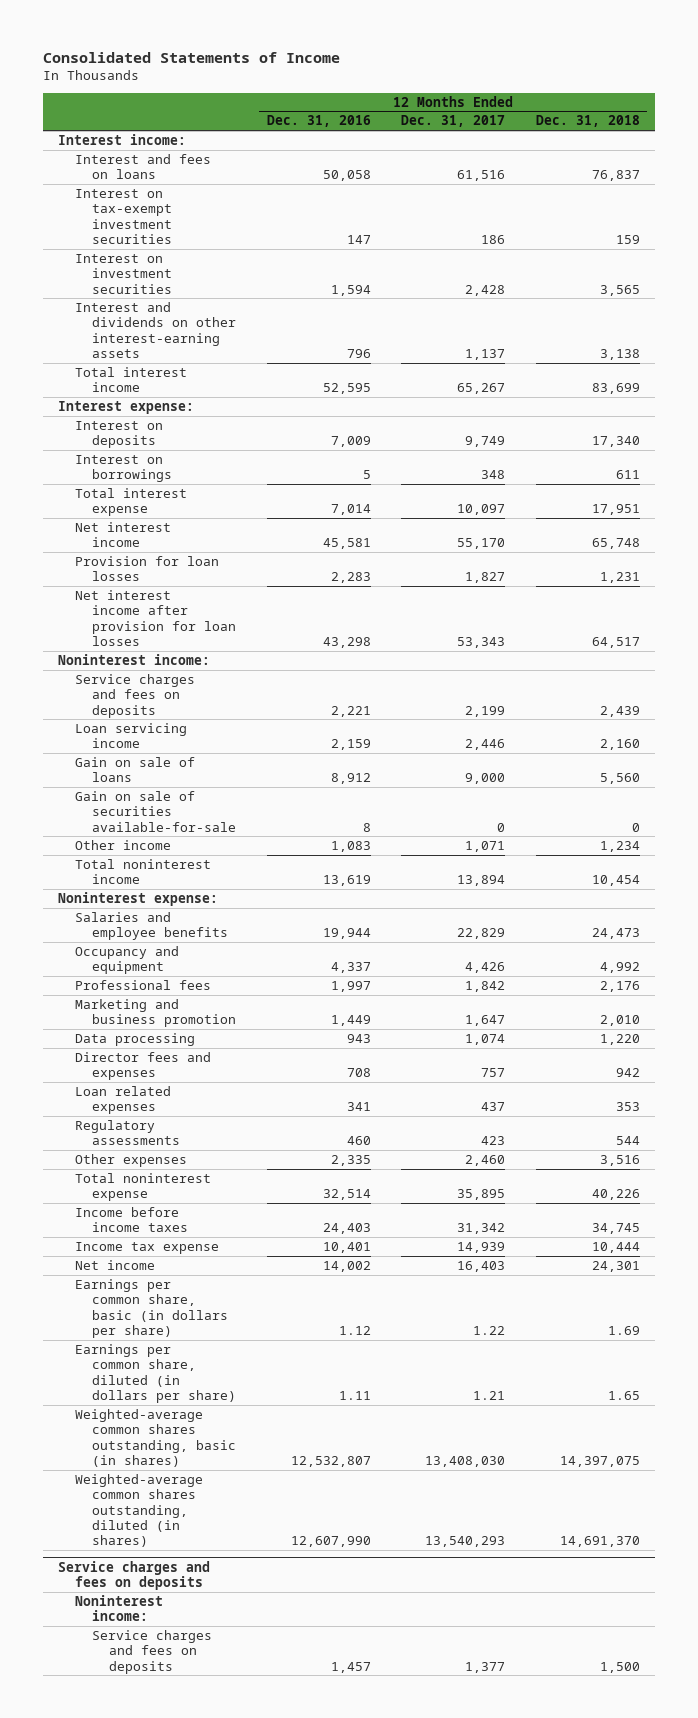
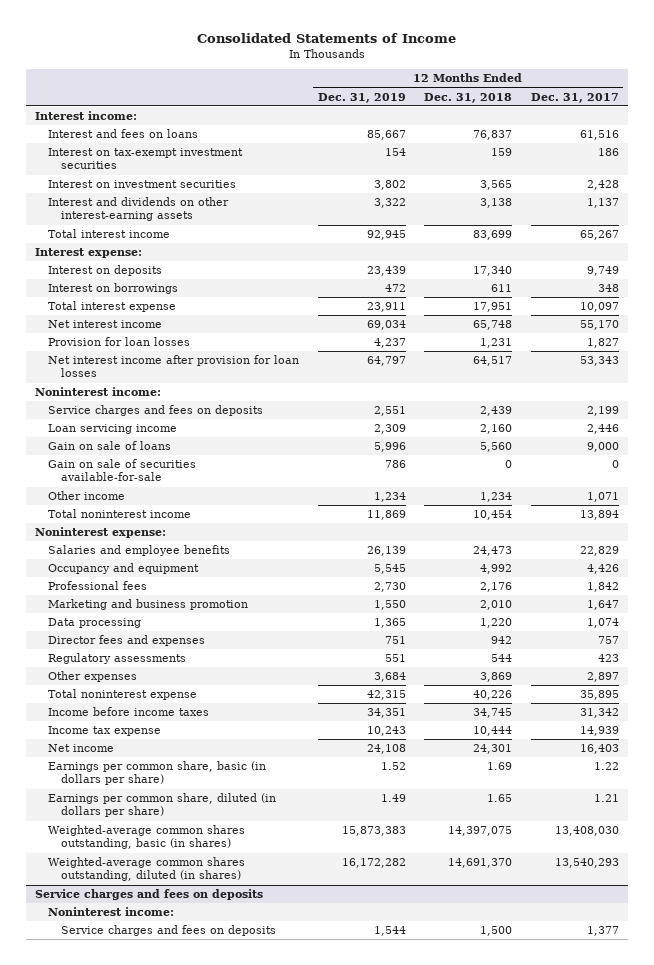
[266,115,371,128] Dec. 31, 2016 -> none
none -> [317,92,406,103] Dec. 31, 2019
[75,1085,172,1115] Loan related expenses -> none
[465,1154,506,1166] 2,460 -> [586,672,619,683] 2,897
[599,1154,640,1166] 3,516 -> [480,672,513,683] 3,869

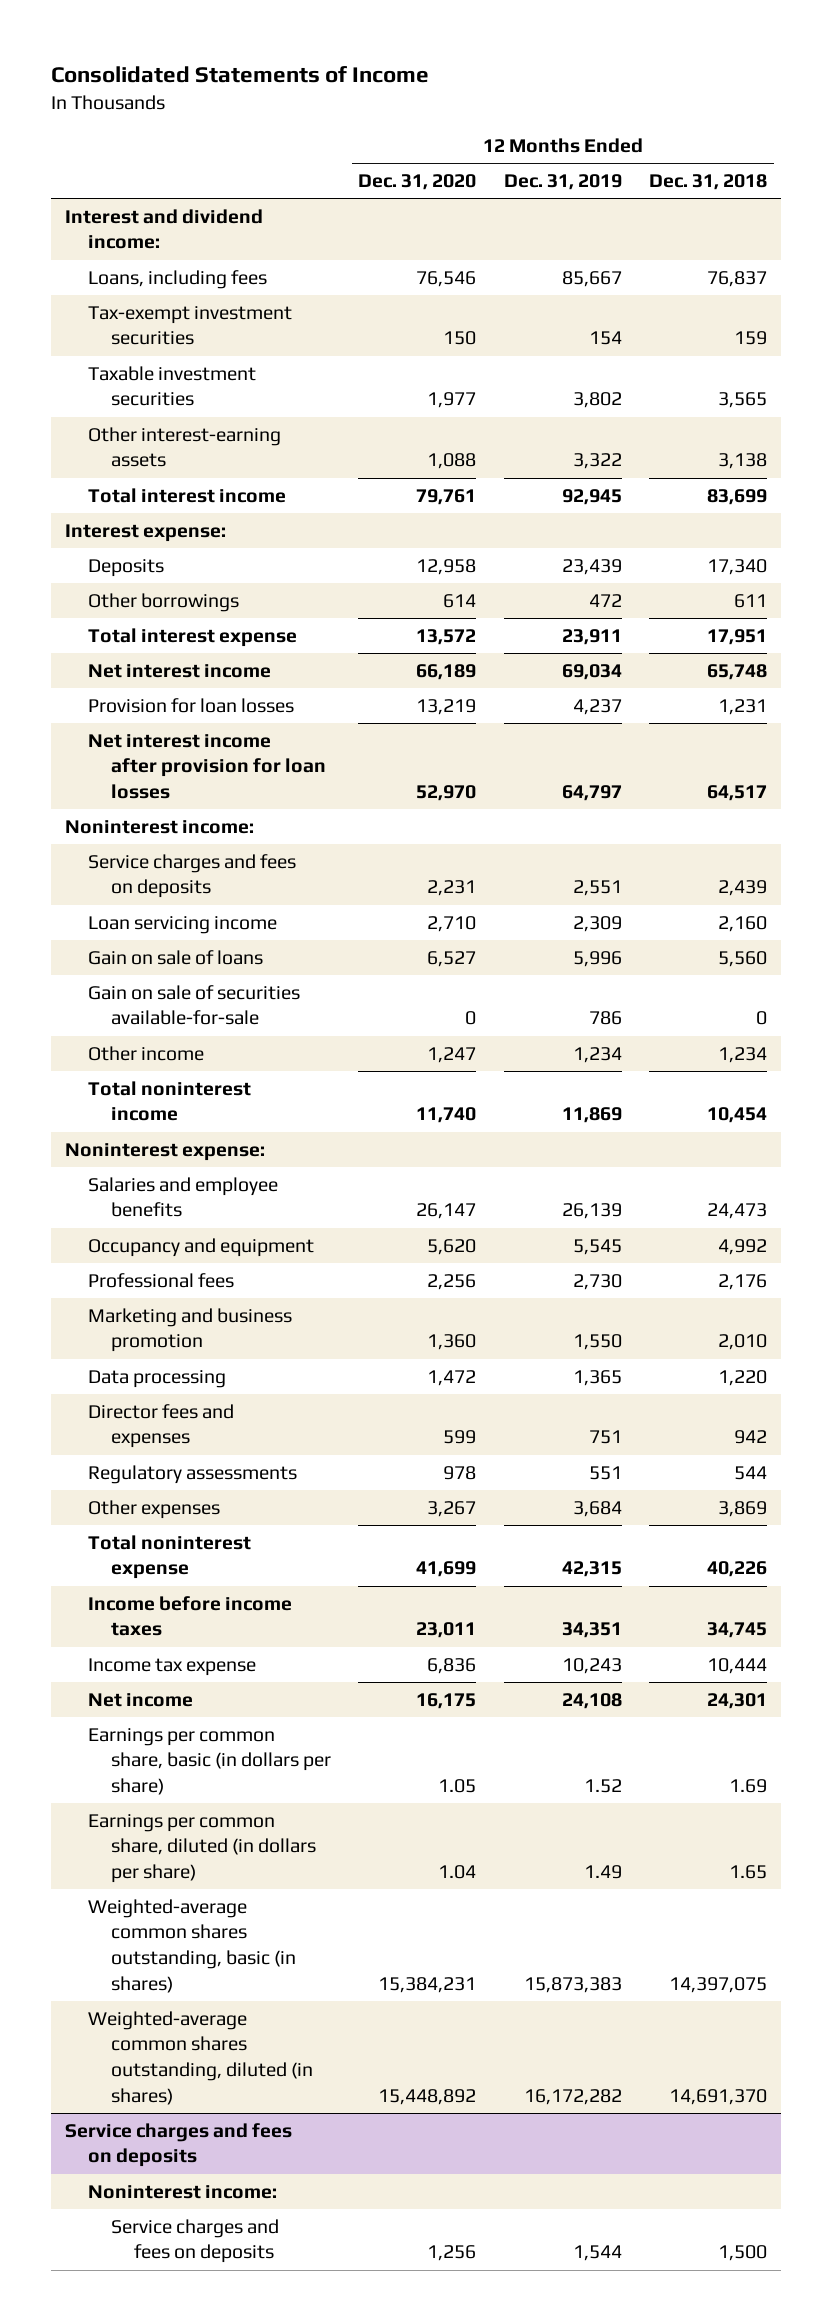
[530,92,619,103] Dec. 31, 2017 -> none
none -> [358,174,477,191] Dec. 31, 2020
[35,111,138,121] Interest income: -> [65,208,264,250] Interest and dividend income:
[48,129,199,139] Interest and fees on loans -> [88,269,268,289] Loans, including fees
[48,148,244,170] Interest on tax-exempt investment securities -> [88,305,293,346] Tax-exempt investment securities
[48,180,237,189] Interest on investment securities -> [88,365,257,407] Taxable investment securities
[48,197,230,222] Interest and dividends on other interest-earning assets -> [88,426,282,468] Other interest-earning assets
[48,265,163,277] Interest on deposits -> [88,558,165,577] Deposits
[48,283,179,295] Interest on borrowings -> [88,592,240,612] Other borrowings

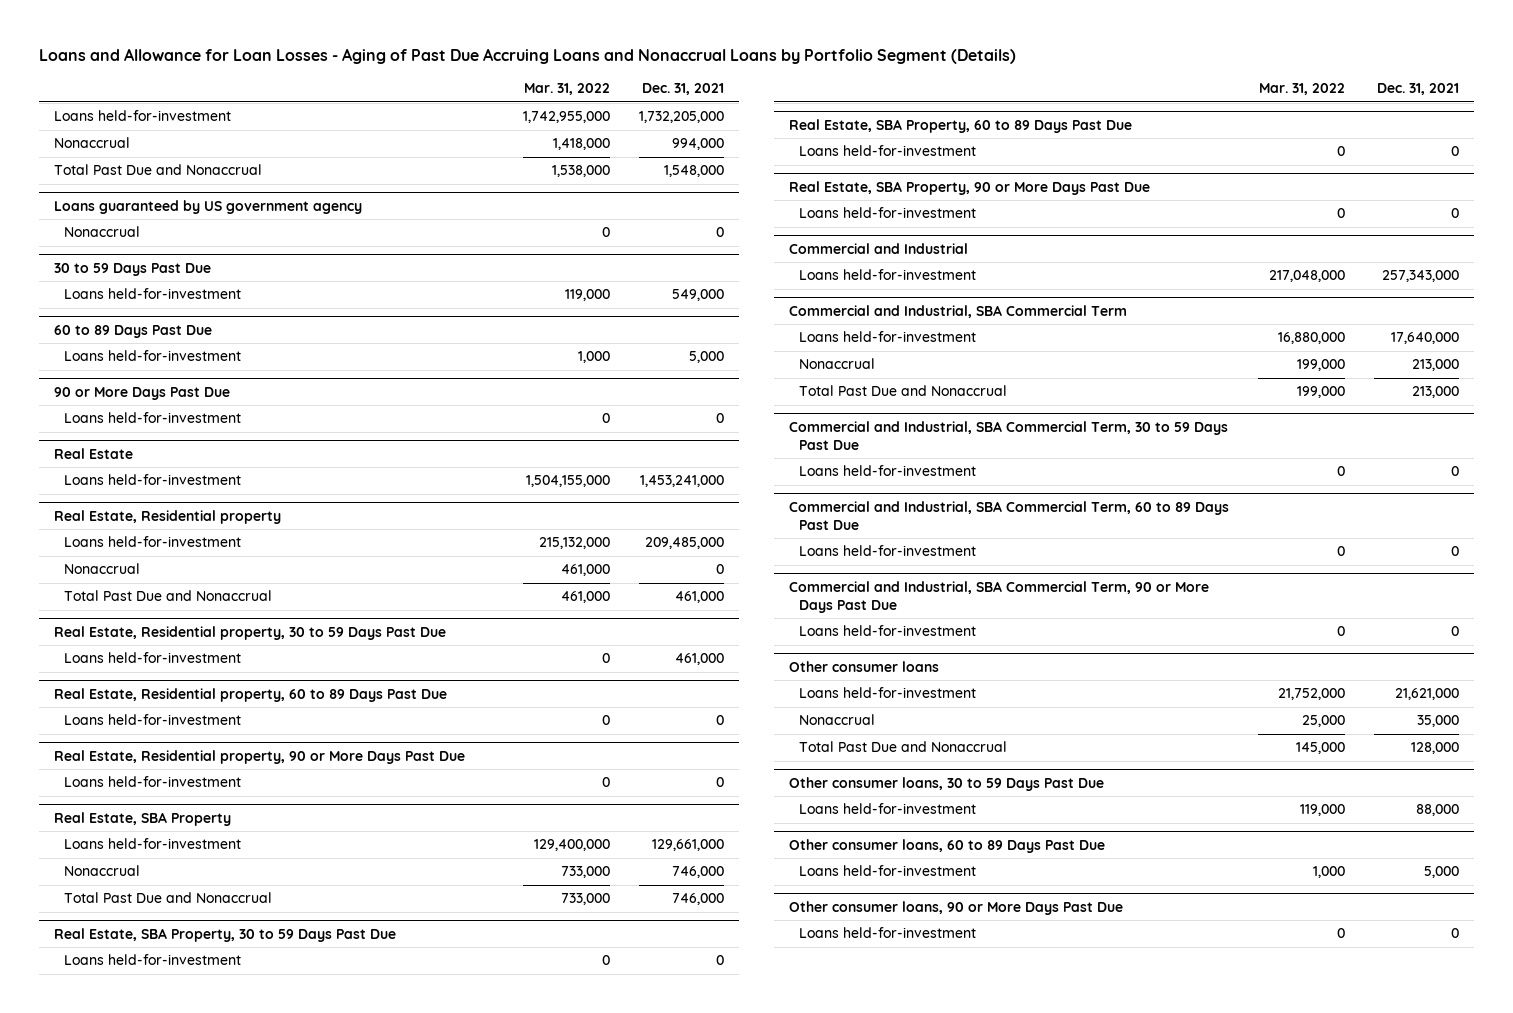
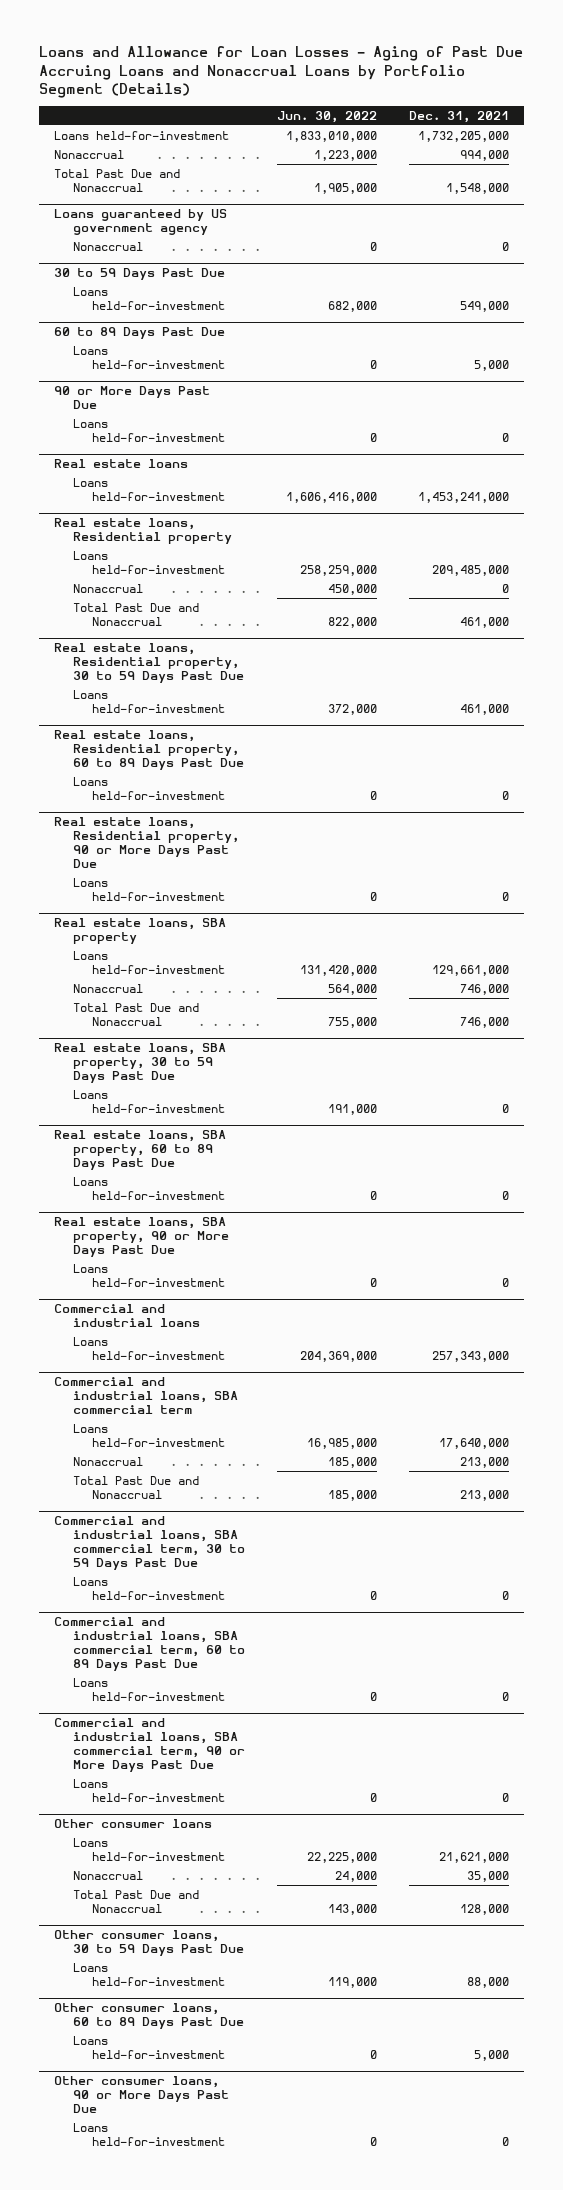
[524,83,611,96] Mar. 31, 2022 -> none
none -> [276,110,377,123] Jun. 30, 2022
[53,448,133,460] Real Estate -> [54,459,189,469] Real estate loans
[53,510,281,525] Real Estate, Residential property -> [54,518,233,545] Real estate loans, Residential property
[53,626,446,641] Real Estate, Residential property, 30 to 59 Days Past Due -> [54,643,245,684] Real estate loans, Residential property, 30 to 59 Days Past Due
[53,688,447,703] Real Estate, Residential property, 60 to 89 Days Past Due -> [54,730,245,771] Real estate loans, Residential property, 60 to 89 Days Past Due
[53,750,465,765] Real Estate, Residential property, 90 or More Days Past Due -> [54,817,240,869] Real estate loans, Residential property, 90 or More Days Past Due
[53,812,231,827] Real Estate, SBA Property -> [54,918,227,945] Real estate loans, SBA property
[53,928,396,943] Real Estate, SBA Property, 30 to 59 Days Past Due -> [54,1043,227,1084] Real estate loans, SBA property, 30 to 59 Days Past Due
[788,119,1132,134] Real Estate, SBA Property, 60 to 89 Days Past Due -> [54,1130,227,1171] Real estate loans, SBA property, 60 to 89 Days Past Due
[788,181,1150,196] Real Estate, SBA Property, 90 or More Days Past Due -> [54,1217,230,1258] Real estate loans, SBA property, 90 or More Days Past Due
[788,243,968,255] Commercial and Industrial -> [54,1304,201,1328] Commercial and industrial loans
[788,305,1127,319] Commercial and Industrial, SBA Commercial Term -> [54,1377,239,1415] Commercial and industrial loans, SBA commercial term
[788,421,1228,450] Commercial and Industrial, SBA Commercial Term, 30 to 59 Days Past Due -> [54,1516,246,1571] Commercial and industrial loans, SBA commercial term, 30 to 59 Days Past Due
[788,501,1229,530] Commercial and Industrial, SBA Commercial Term, 60 to 89 Days Past Due -> [54,1617,246,1672] Commercial and industrial loans, SBA commercial term, 60 to 89 Days Past Due
[788,581,1209,613] Commercial and Industrial, SBA Commercial Term, 90 or More Days Past Due -> [54,1718,246,1773] Commercial and industrial loans, SBA commercial term, 90 or More Days Past Due

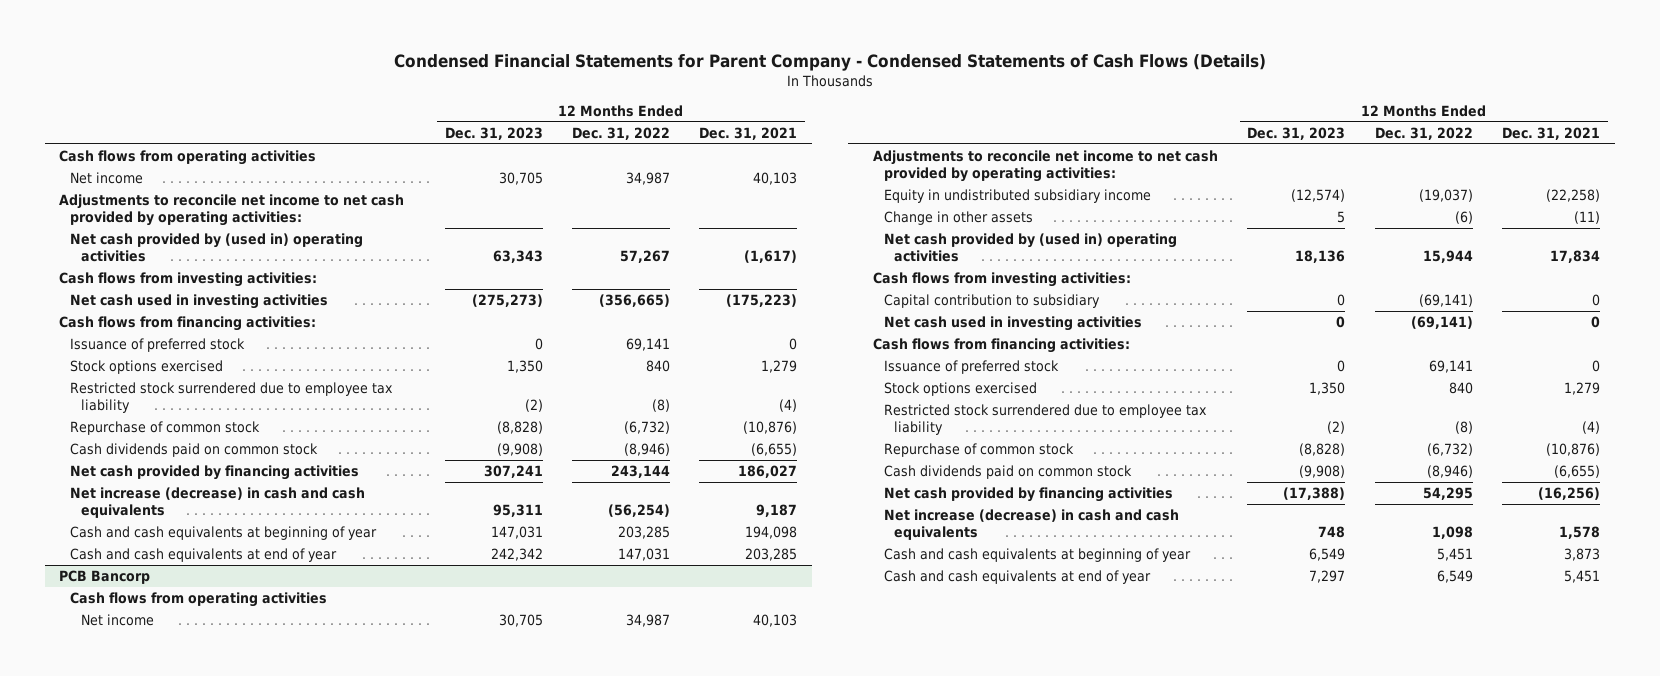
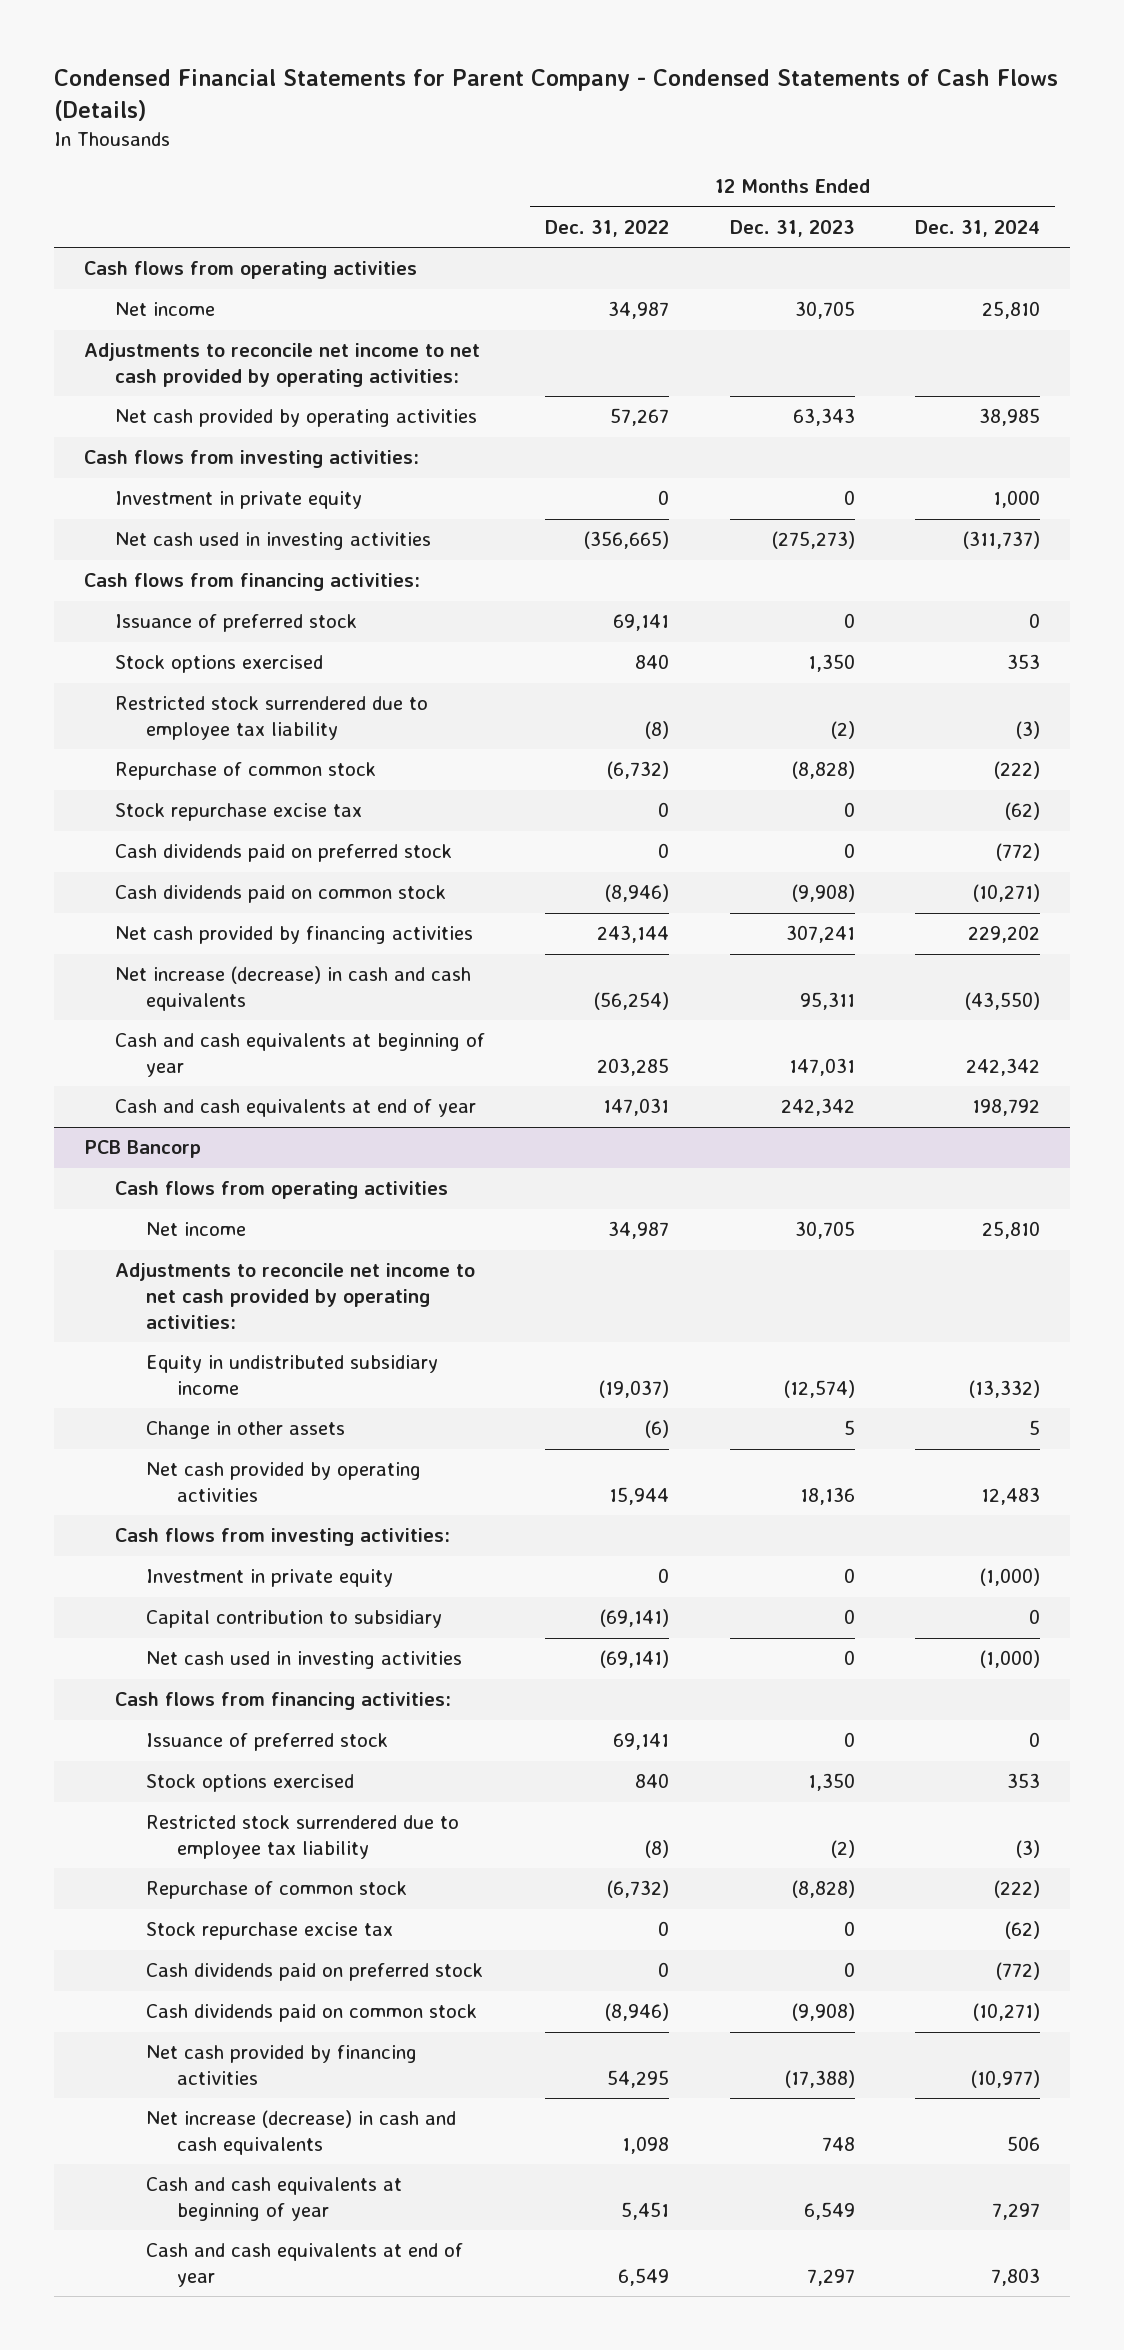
[699,126,798,140] Dec. 31, 2021 -> none
none -> [914,219,1040,237] Dec. 31, 2024
[70,233,364,263] Net cash provided by (used in) operating activities -> [115,409,478,428] Net cash provided by operating activities
none -> [115,491,363,510] Investment in private equity
none -> [115,803,363,822] Stock repurchase excise tax
none -> [115,844,453,863] Cash dividends paid on preferred stock
[883,233,1177,263] Net cash provided by (used in) operating activities -> [145,1462,421,1502] Net cash provided by operating activities
none -> [145,1569,393,1588] Investment in private equity
none -> [145,1922,393,1941] Stock repurchase excise tax
none -> [145,1963,483,1982] Cash dividends paid on preferred stock

